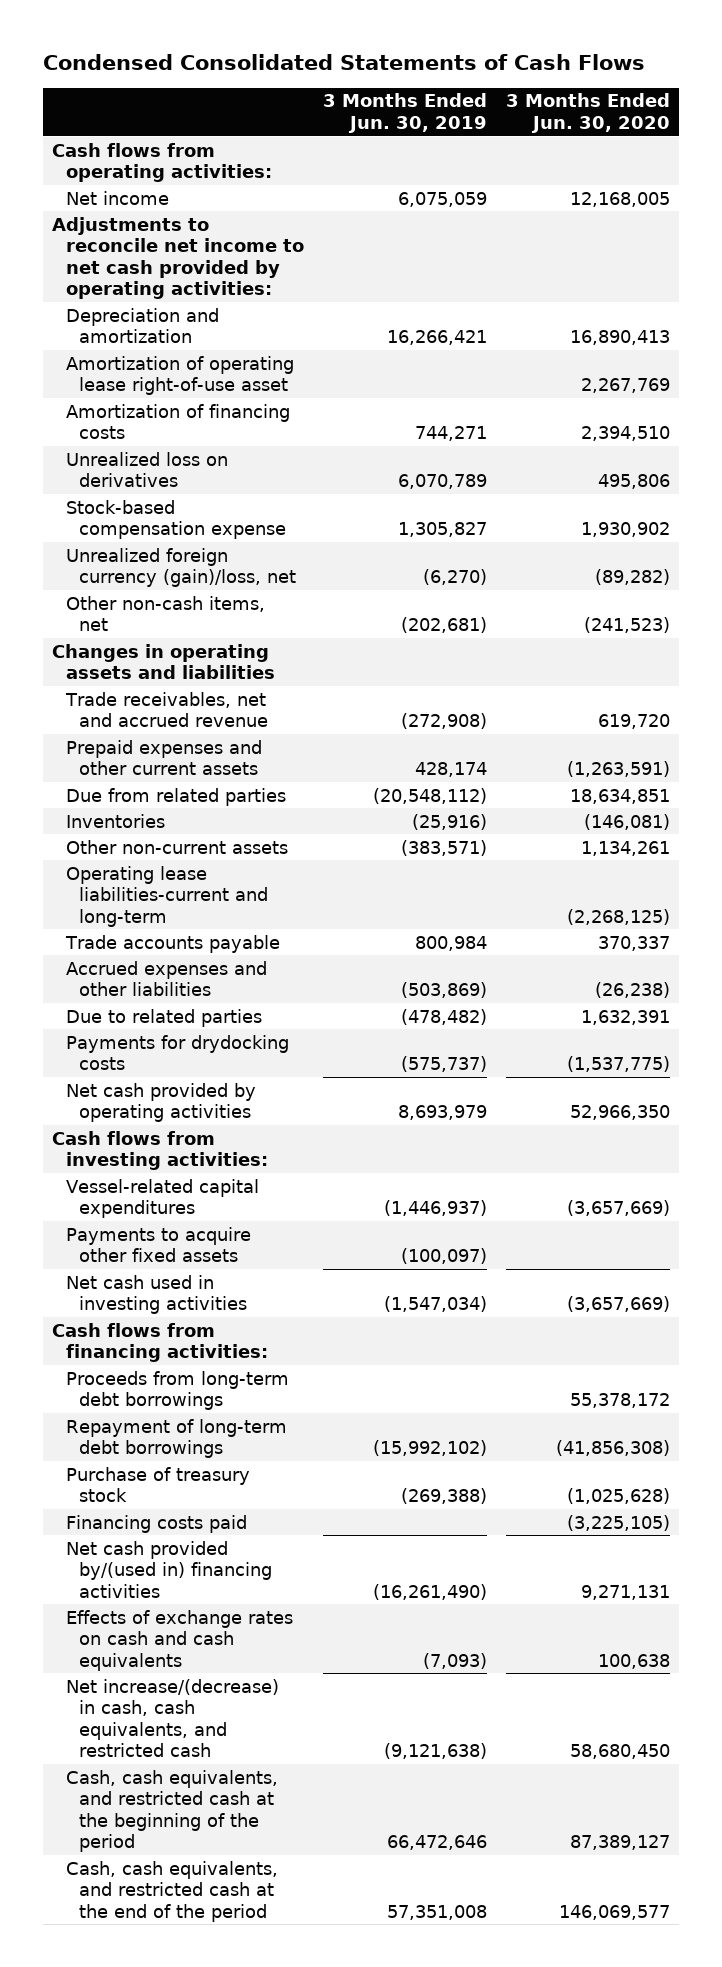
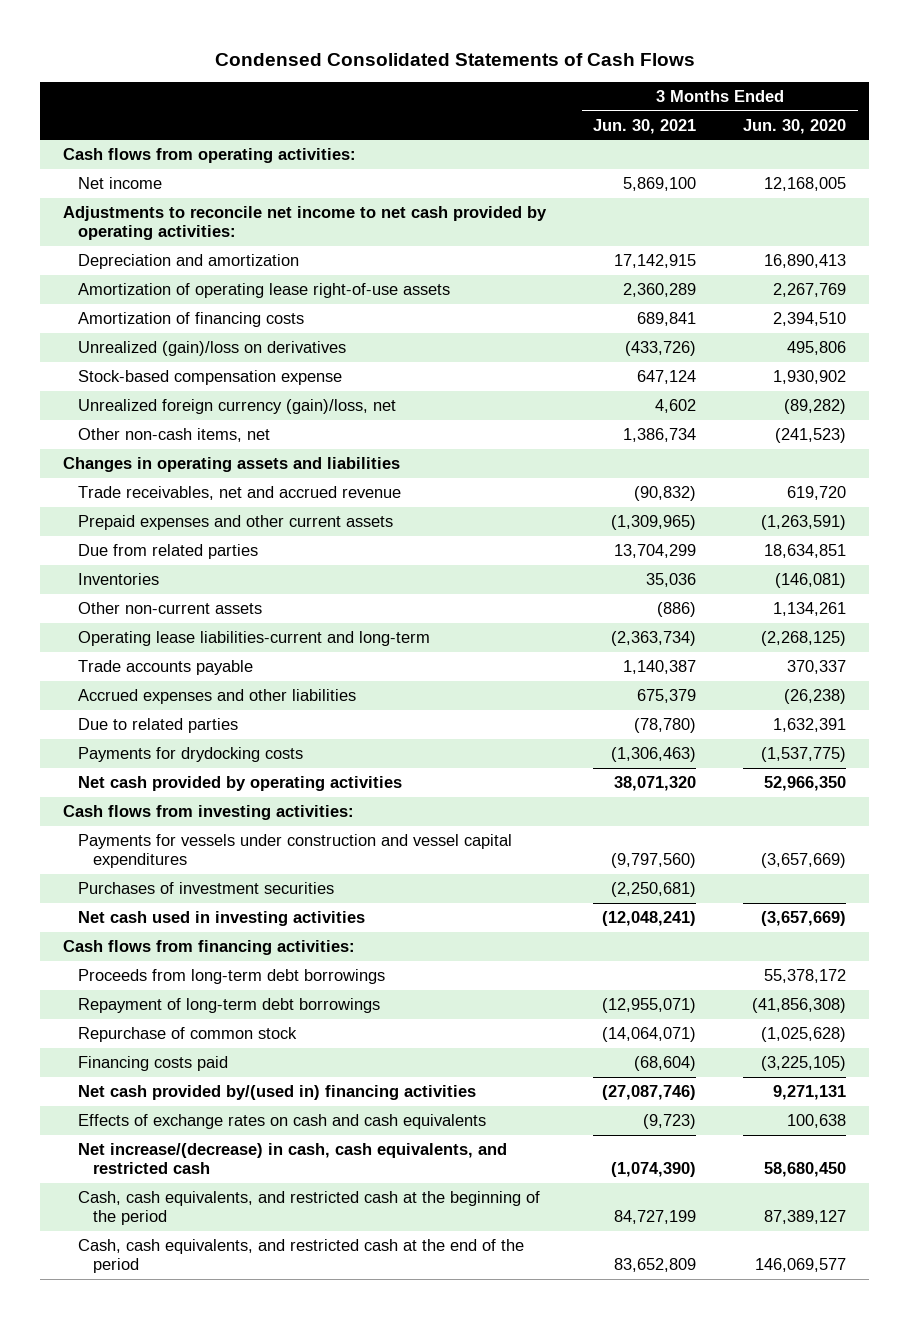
[322,93,487,133] 3 Months Ended Jun. 30, 2019 -> none
none -> [593,118,697,134] Jun. 30, 2021
[65,355,294,396] Amortization of operating lease right-of-use asset -> [78,283,451,299] Amortization of operating lease right-of-use assets
[65,451,228,488] Unrealized loss on derivatives -> [78,341,347,357] Unrealized (gain)/loss on derivatives
[65,1226,251,1263] Payments to acquire other fixed assets -> none
[65,1178,259,1219] Vessel-related capital expenditures -> [78,834,513,869] Payments for vessels under construction and vessel capital expenditures
none -> [78,882,335,895] Purchases of investment securities
[65,1466,250,1503] Purchase of treasury stock -> [78,1027,298,1043] Repurchase of common stock

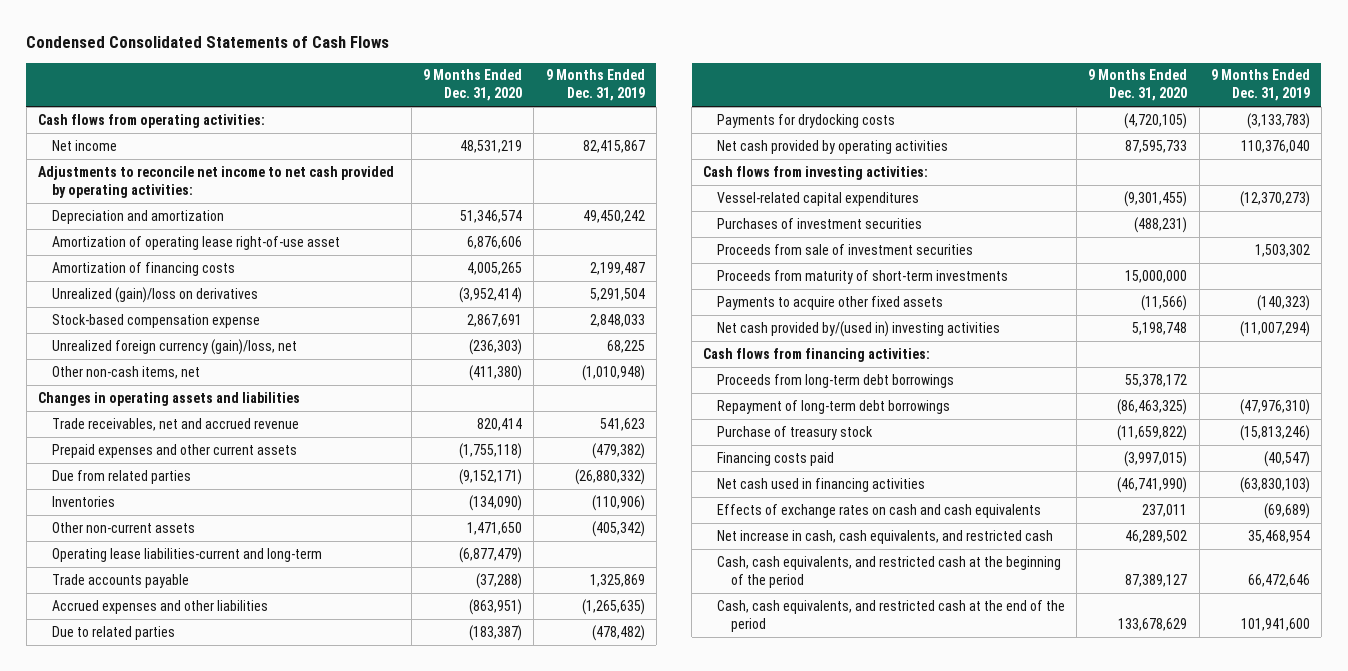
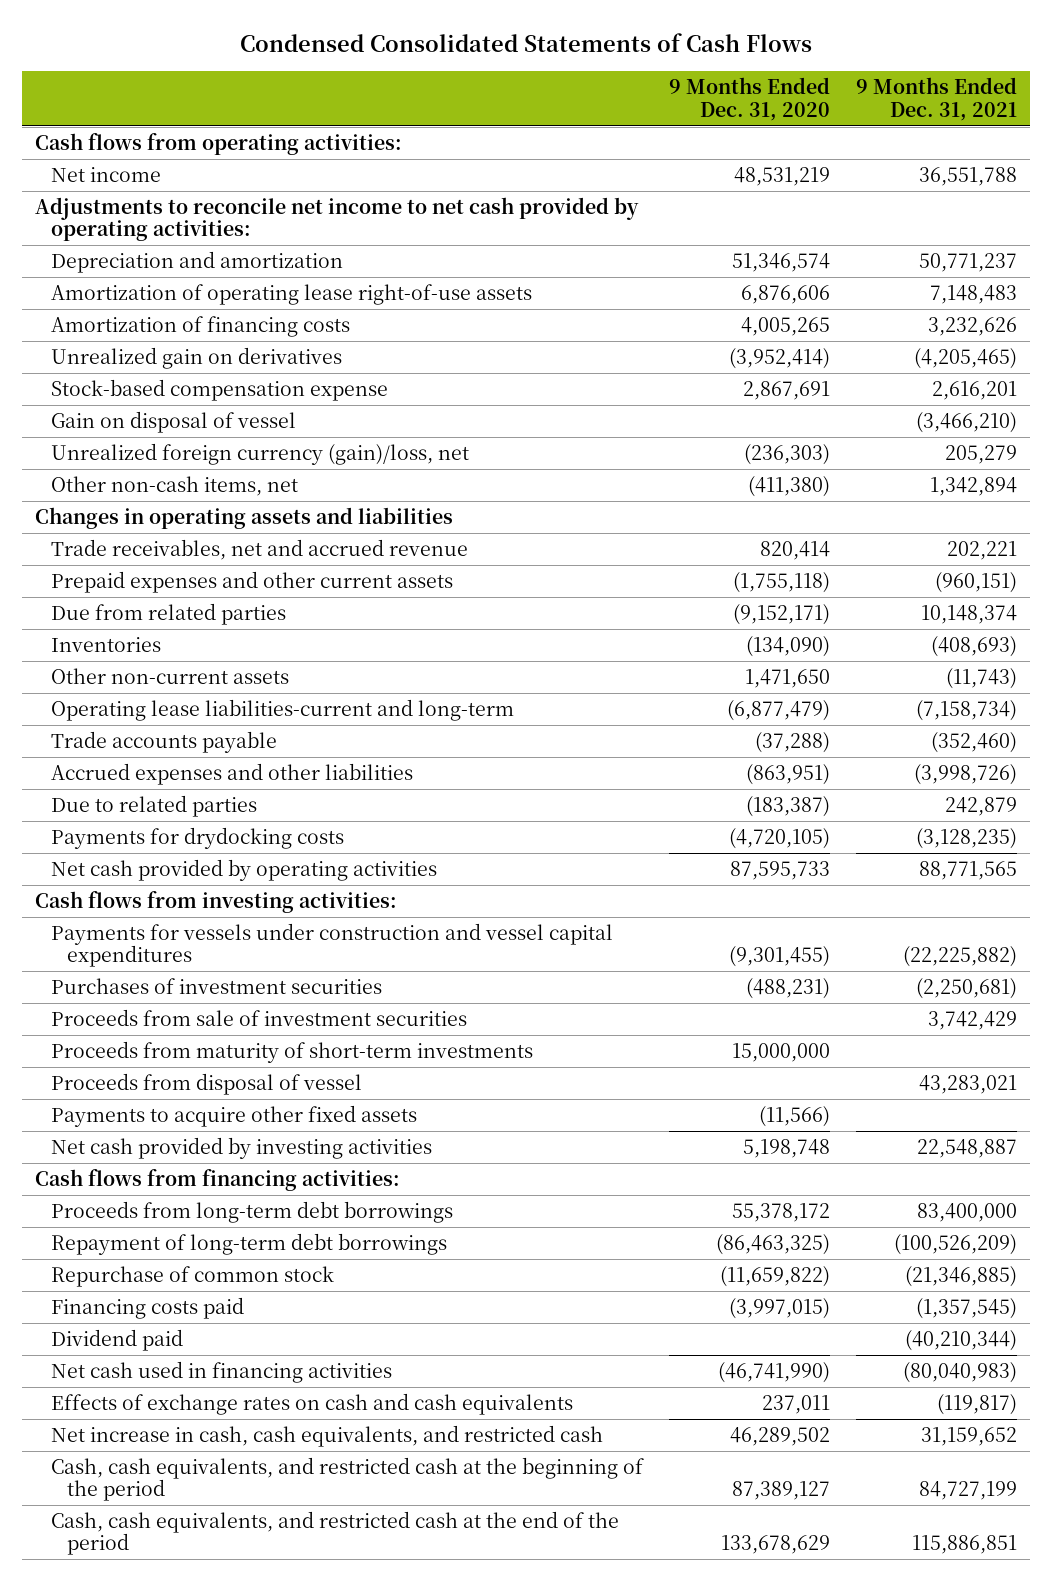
[545,69,645,102] 9 Months Ended Dec. 31, 2019 -> none
none -> [856,77,1018,121] 9 Months Ended Dec. 31, 2021
[52,235,341,250] Amortization of operating lease right-of-use asset -> [50,283,532,305] Amortization of operating lease right-of-use assets
[52,286,259,303] Unrealized (gain)/loss on derivatives -> [50,346,342,369] Unrealized gain on derivatives
none -> [50,410,296,433] Gain on disposal of vessel
[717,191,920,206] Vessel-related capital expenditures -> [50,922,613,968] Payments for vessels under construction and vessel capital expenditures
none -> [50,1072,362,1095] Proceeds from disposal of vessel
[717,320,1001,337] Net cash provided by/(used in) investing activities -> [50,1136,432,1159] Net cash provided by investing activities
[717,425,874,440] Purchase of treasury stock -> [50,1265,334,1287] Repurchase of common stock
none -> [50,1328,183,1351] Dividend paid

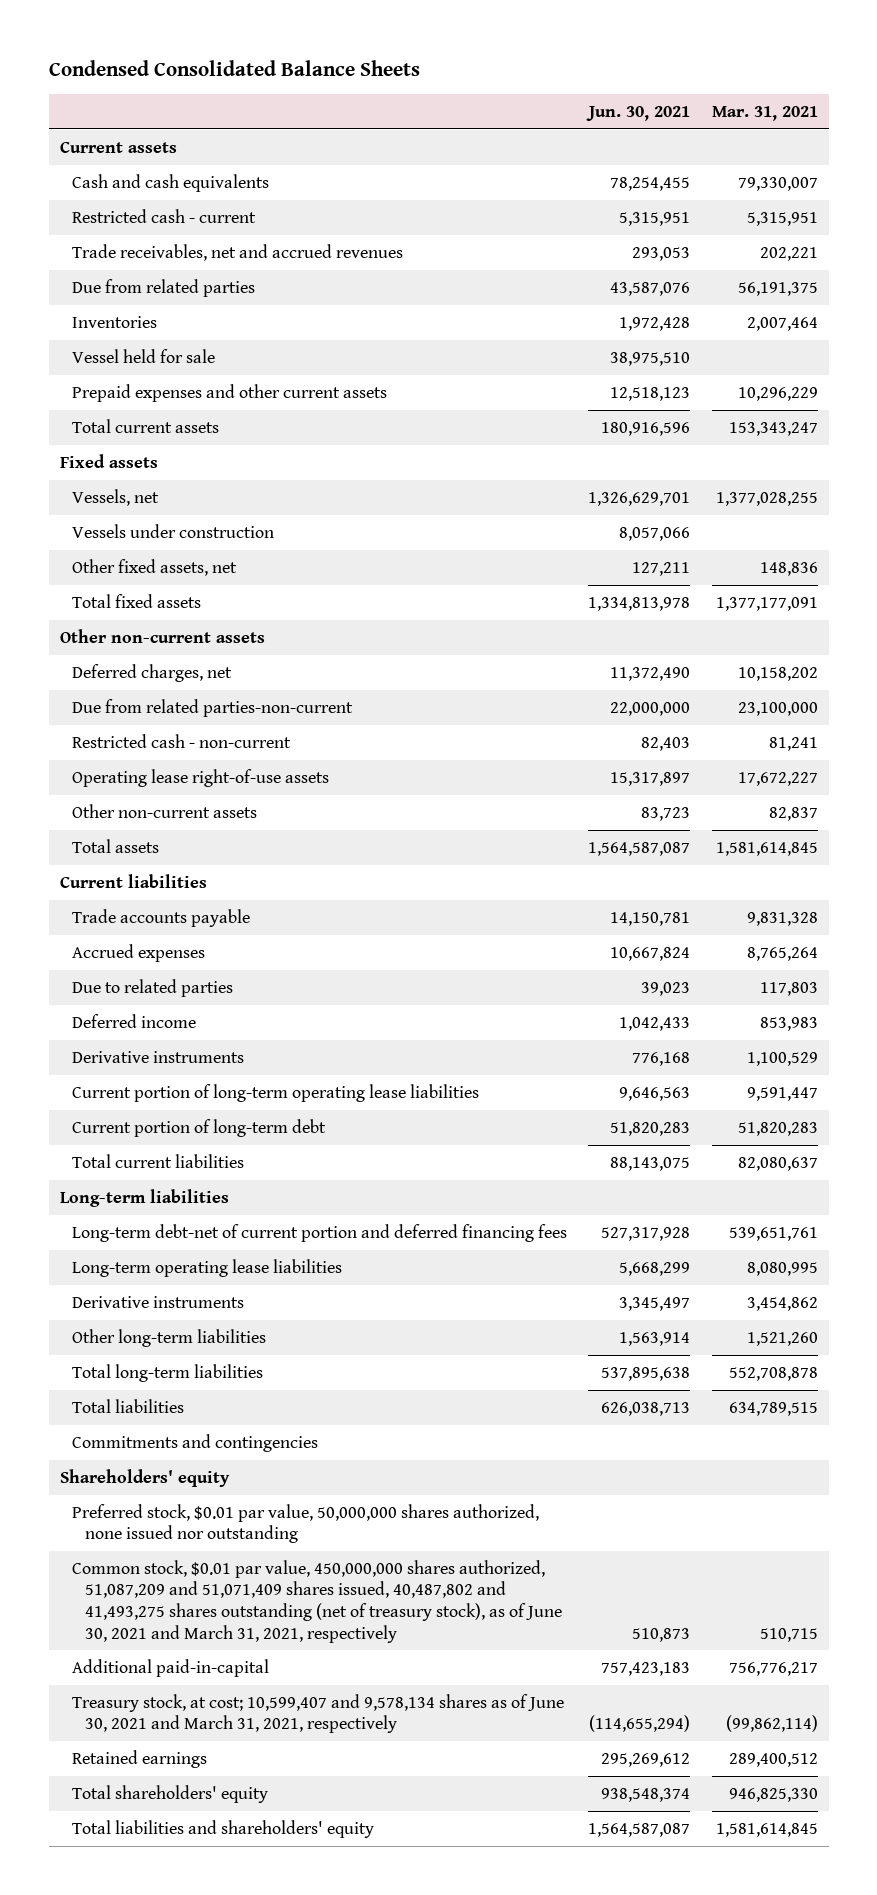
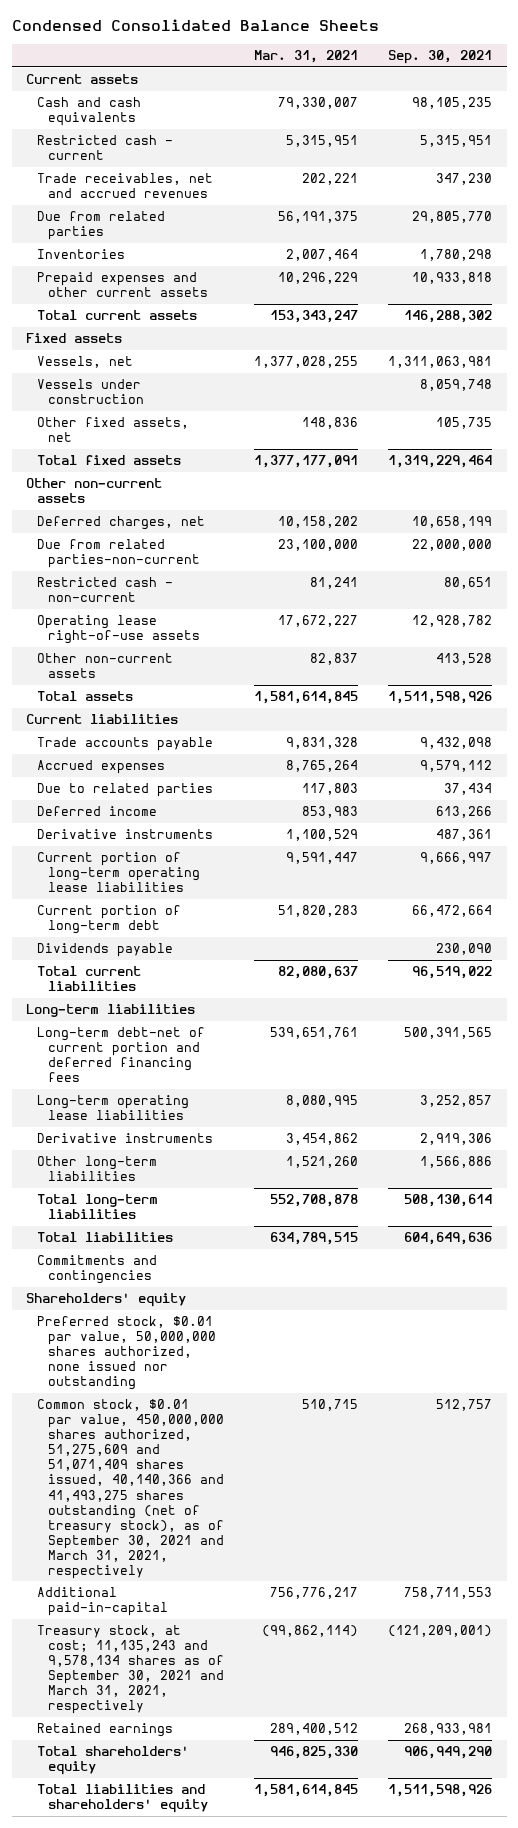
[586,105,691,121] Jun. 30, 2021 -> none
none -> [387,50,492,65] Sep. 30, 2021
[72,348,216,363] Vessel held for sale -> none
none -> [37,943,174,958] Dividends payable
[72,1559,562,1643] Common stock, $0.01 par value, 450,000,000 shares authorized, 51,087,209 and 51,071,409 shares issued, 40,487,802 and 41,493,275 shares outstanding (net of treasury stock), as of June 30, 2021 and March 31, 2021, respectively -> [37,1399,225,1579] Common stock, $0.01 par value, 450,000,000 shares authorized, 51,275,609 and 51,071,409 shares issued, 40,140,366 and 41,493,275 shares outstanding (net of treasury stock), as of September 30, 2021 and March 31, 2021, respectively
[72,1693,565,1734] Treasury stock, at cost; 10,599,407 and 9,578,134 shares as of June 30, 2021 and March 31, 2021, respectively -> [37,1625,225,1715] Treasury stock, at cost; 11,135,243 and 9,578,134 shares as of September 30, 2021 and March 31, 2021, respectively

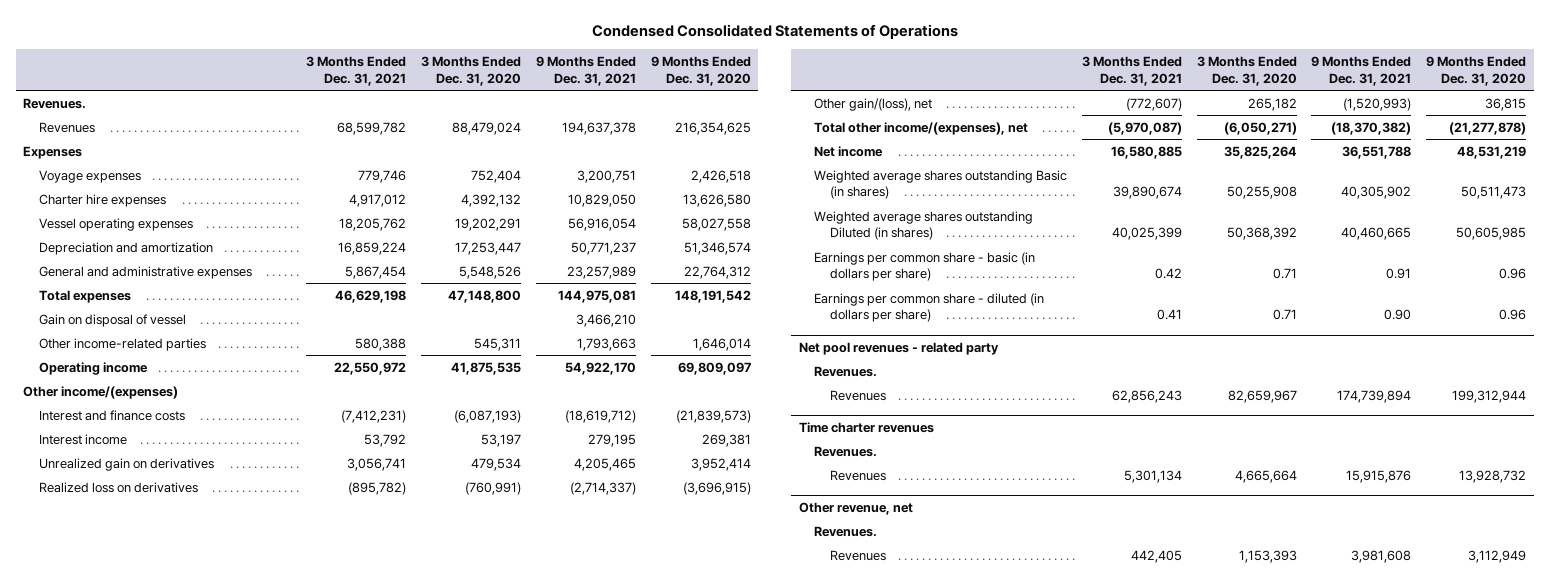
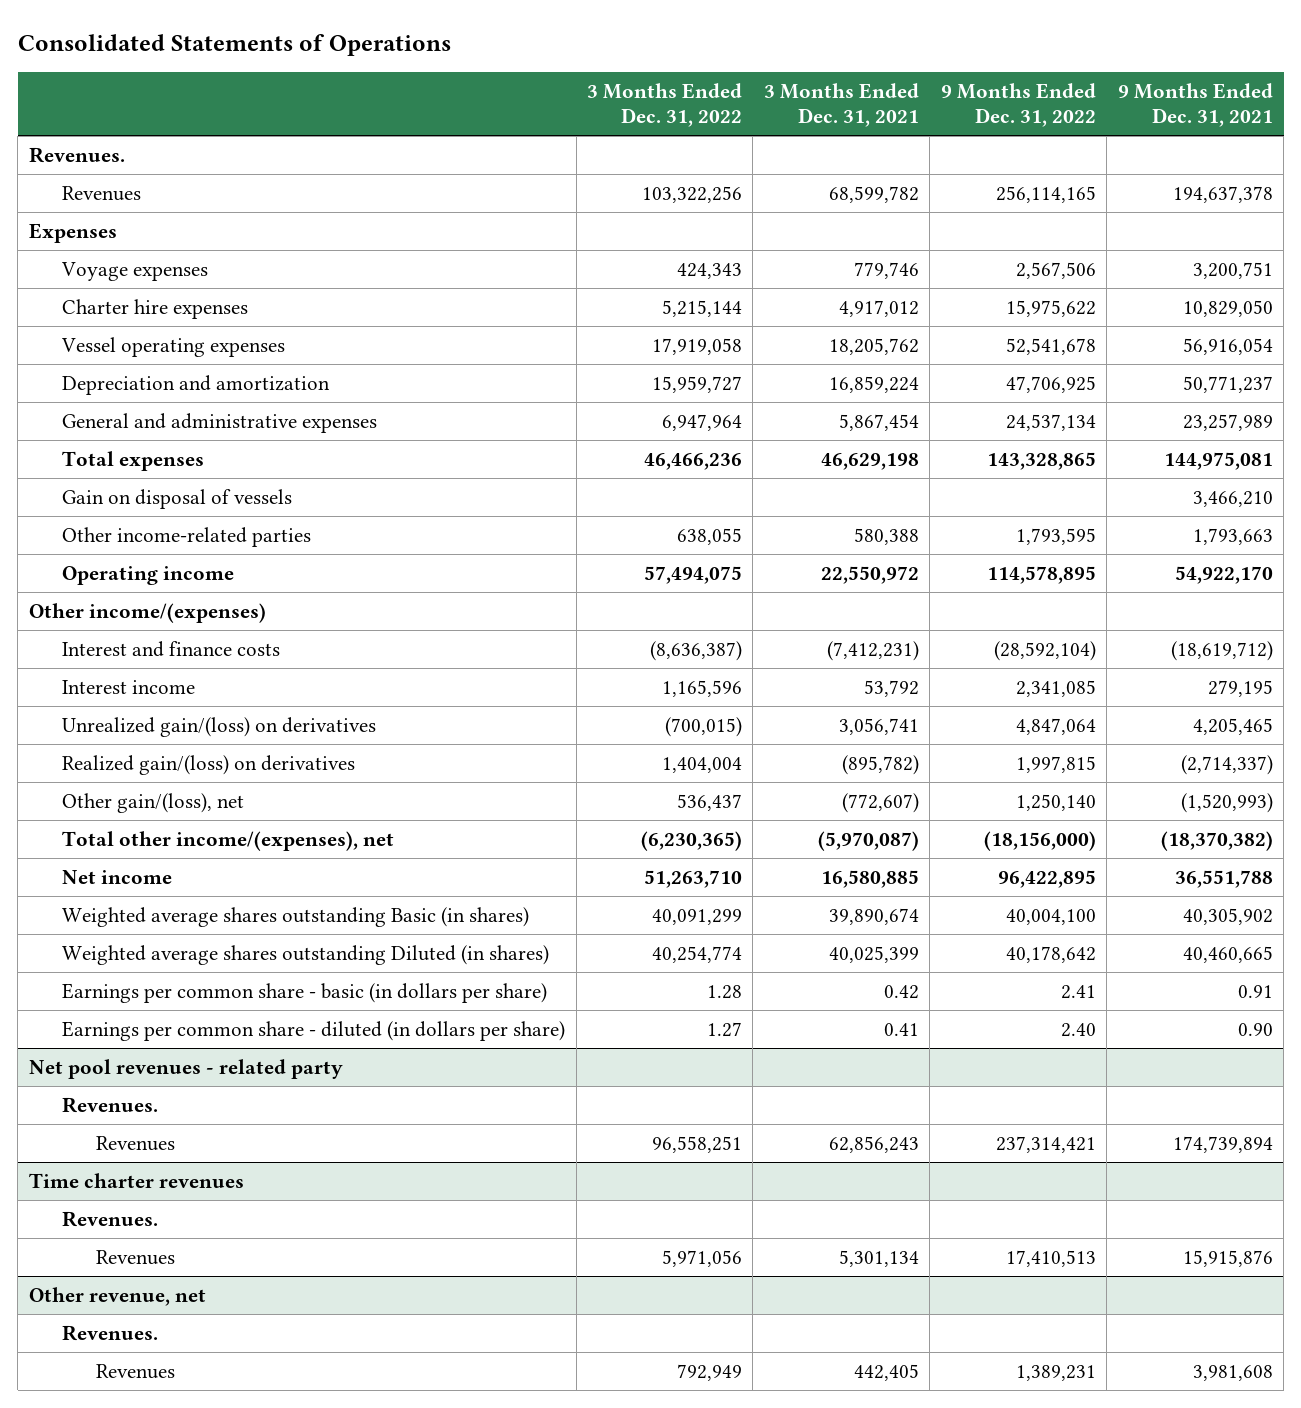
[591,24,958,40] Condensed Consolidated Statements of Operations -> [17,33,451,56] Consolidated Statements of Operations
[421,56,522,86] 3 Months Ended Dec. 31, 2020 -> none
[650,56,751,86] 9 Months Ended Dec. 31, 2020 -> none
none -> [586,82,742,128] 3 Months Ended Dec. 31, 2022
none -> [940,82,1096,128] 9 Months Ended Dec. 31, 2022
[38,313,186,327] Gain on disposal of vessel -> [62,488,293,509] Gain on disposal of vessels
[38,457,214,471] Unrealized gain on derivatives -> [62,716,377,737] Unrealized gain/(loss) on derivatives
[38,481,198,493] Realized loss on derivatives -> [62,754,356,775] Realized gain/(loss) on derivatives

